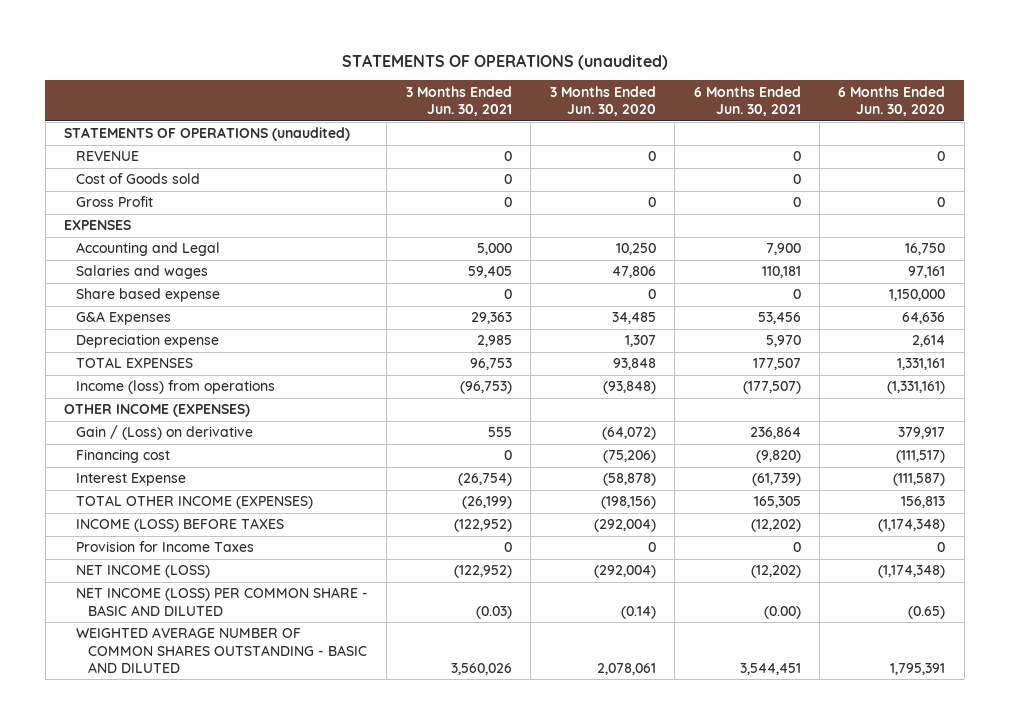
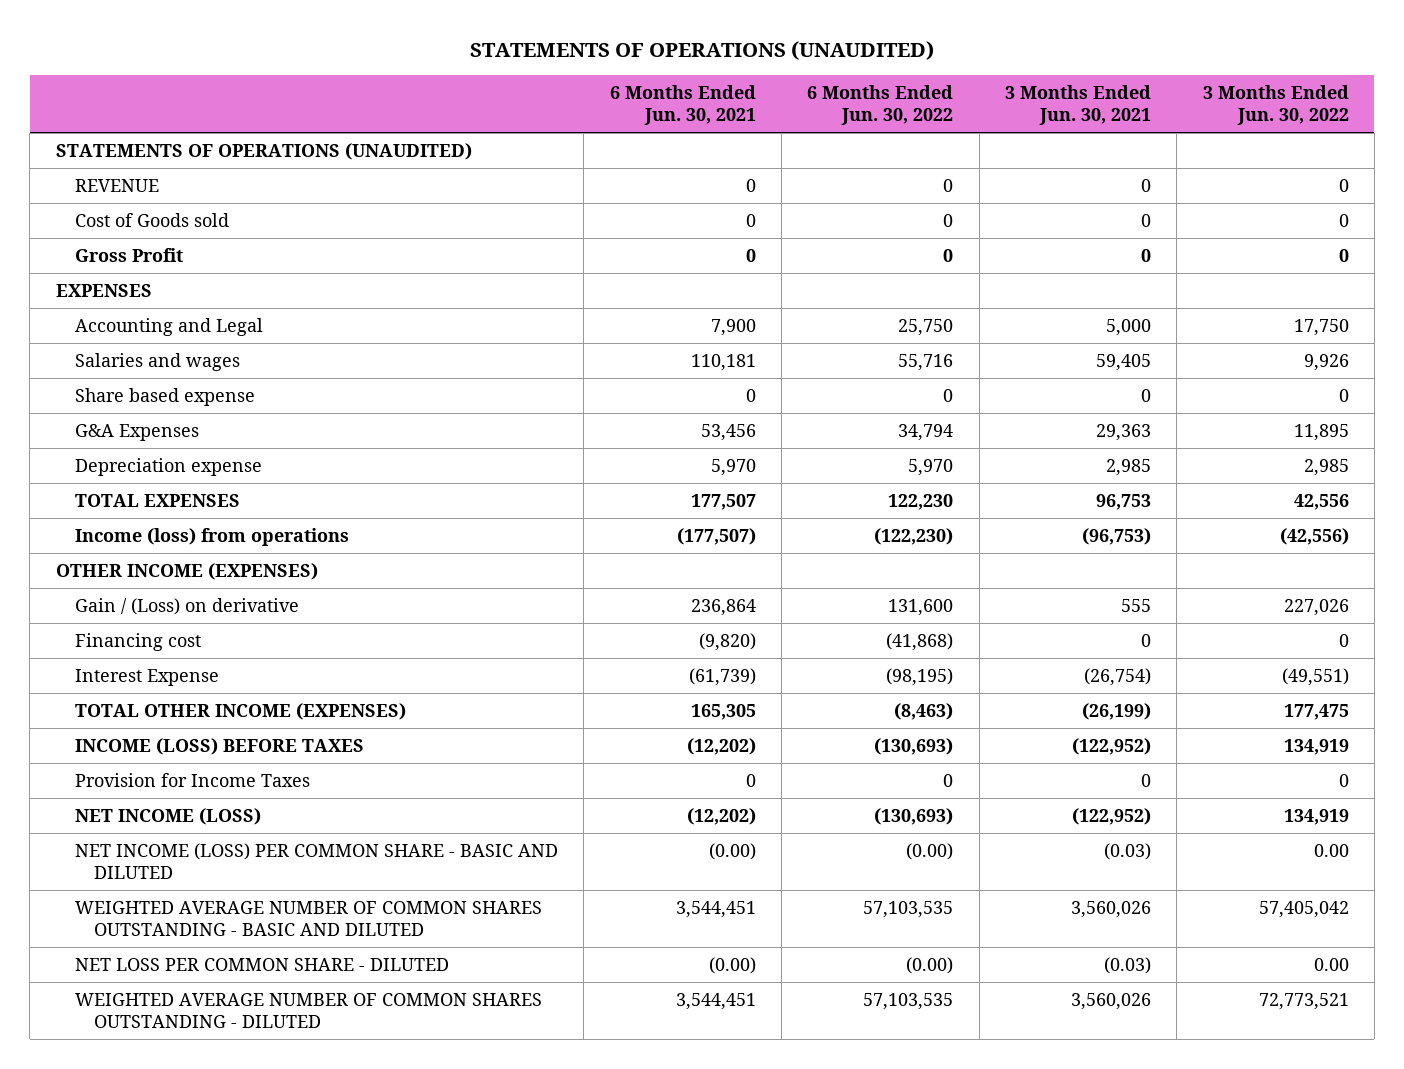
[341,53,668,70] STATEMENTS OF OPERATIONS (unaudited) -> [470,41,935,61] STATEMENTS OF OPERATIONS (UNAUDITED)
[549,85,656,117] 3 Months Ended Jun. 30, 2020 -> none
[838,85,946,117] 6 Months Ended Jun. 30, 2020 -> none
none -> [807,85,954,126] 6 Months Ended Jun. 30, 2022
none -> [1202,85,1349,126] 3 Months Ended Jun. 30, 2022
[64,127,351,142] STATEMENTS OF OPERATIONS (unaudited) -> [55,142,472,160] STATEMENTS OF OPERATIONS (UNAUDITED)
none -> [74,957,449,971] NET LOSS PER COMMON SHARE - DILUTED
none -> [74,992,542,1028] WEIGHTED AVERAGE NUMBER OF COMMON SHARES OUTSTANDING - DILUTED

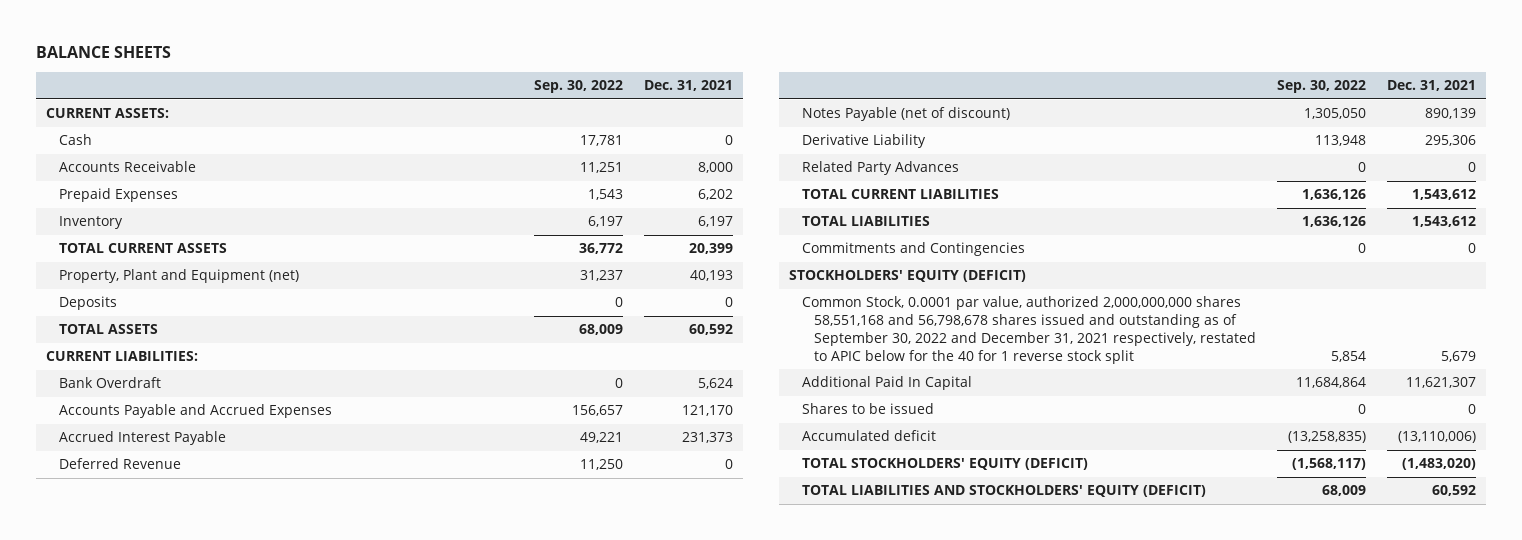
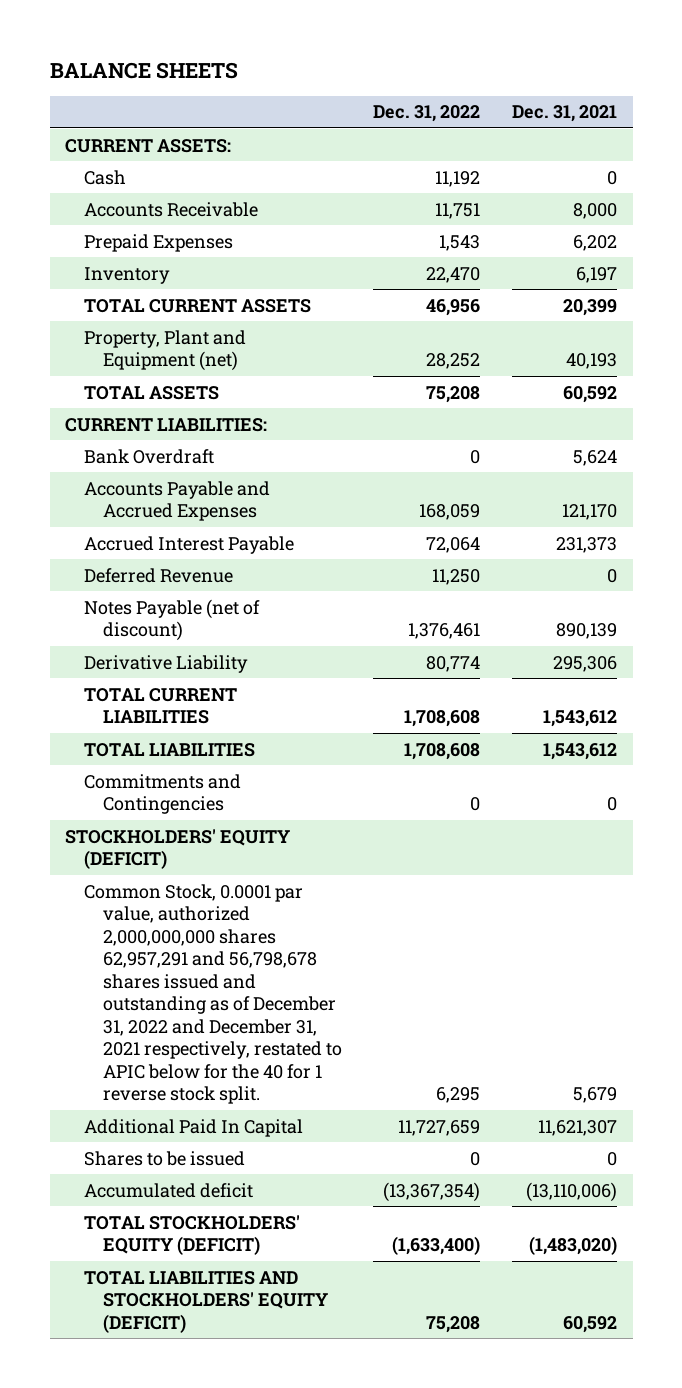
[534,80,624,94] Sep. 30, 2022 -> none
none -> [373,105,481,123] Dec. 31, 2022
[58,296,117,311] Deposits -> none
[801,161,959,176] Related Party Advances -> none
[801,296,1257,364] Common Stock, 0.0001 par value, authorized 2,000,000,000 shares 58,551,168 and 56,798,678 shares issued and outstanding as of September 30, 2022 and December 31, 2021 respectively, restated to APIC below for the 40 for 1 reverse stock split -> [84,883,342,1105] Common Stock, 0.0001 par value, authorized 2,000,000,000 shares 62,957,291 and 56,798,678 shares issued and outstanding as of December 31, 2022 and December 31, 2021 respectively, restated to APIC below for the 40 for 1 reverse stock split.

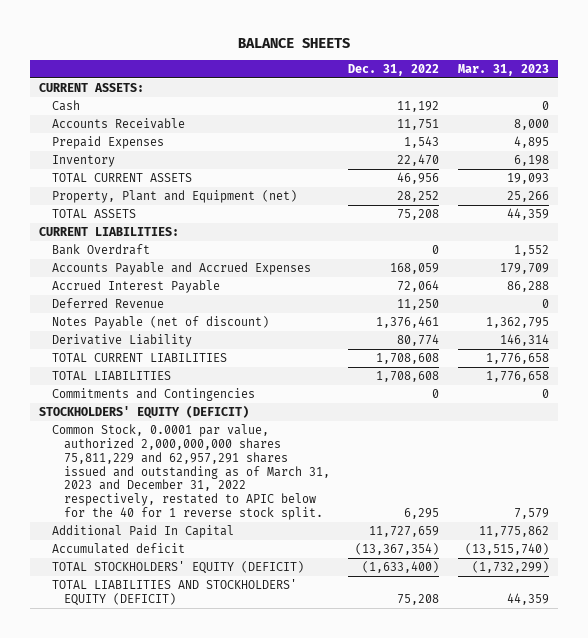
[512,105,618,123] Dec. 31, 2021 -> none
none -> [457,64,549,77] Mar. 31, 2023
[84,883,342,1105] Common Stock, 0.0001 par value, authorized 2,000,000,000 shares 62,957,291 and 56,798,678 shares issued and outstanding as of December 31, 2022 and December 31, 2021 respectively, restated to APIC below for the 40 for 1 reverse stock split. -> [51,423,331,521] Common Stock, 0.0001 par value, authorized 2,000,000,000 shares 75,811,229 and 62,957,291 shares issued and outstanding as of March 31, 2023 and December 31, 2022 respectively, restated to APIC below for the 40 for 1 reverse stock split.
[84,1150,246,1166] Shares to be issued -> none

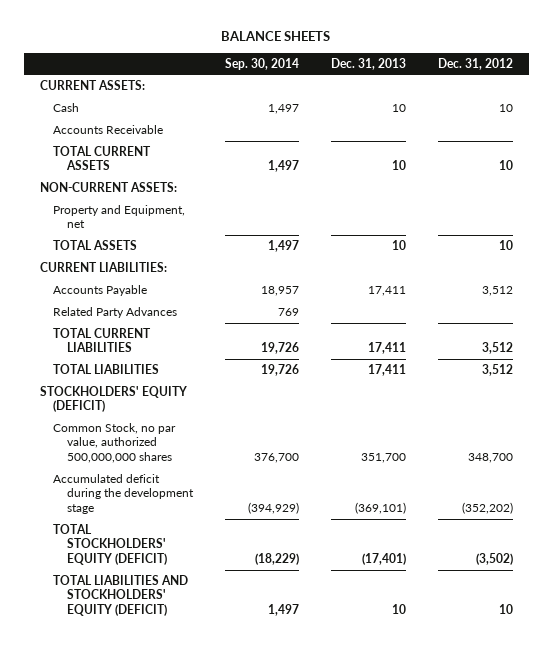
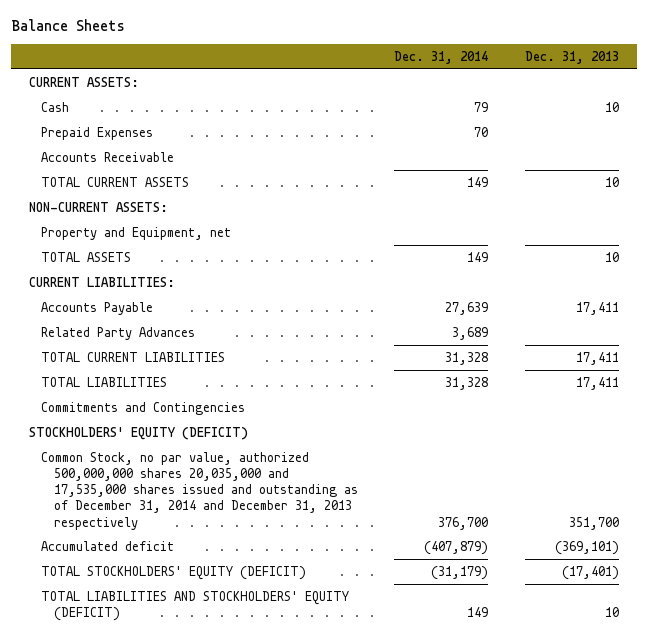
[221,31,331,42] BALANCE SHEETS -> [10,18,125,31] Balance Sheets
[225,57,300,70] Sep. 30, 2014 -> none
[437,57,513,70] Dec. 31, 2012 -> none
none -> [394,50,489,64] Dec. 31, 2014
none -> [41,126,154,140] Prepaid Expenses
none -> [41,401,246,415] Commitments and Contingencies
[53,422,177,463] Common Stock, no par value, authorized 500,000,000 shares -> [41,451,358,530] Common Stock, no par value, authorized 500,000,000 shares 20,035,000 and 17,535,000 shares issued and outstanding as of December 31, 2014 and December 31, 2013 respectively
[53,473,195,514] Accumulated deficit during the development stage -> [41,540,175,551] Accumulated deficit

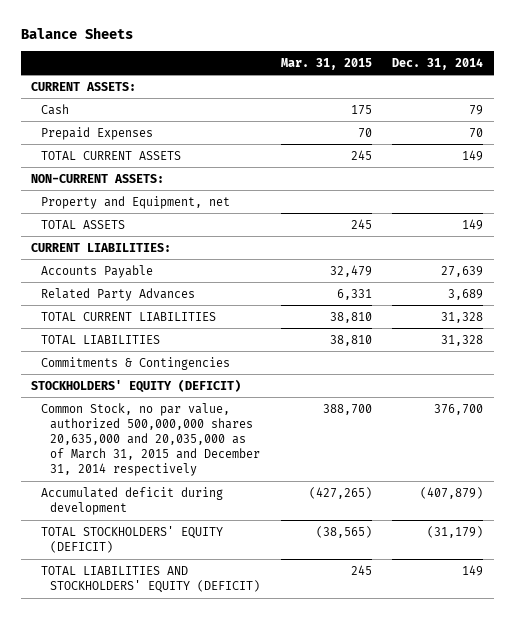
[525,50,620,64] Dec. 31, 2013 -> none
none -> [280,57,372,70] Mar. 31, 2015
[41,151,175,162] Accounts Receivable -> none
[41,401,246,415] Commitments and Contingencies -> [40,356,230,370] Commitments & Contingencies
[41,451,358,530] Common Stock, no par value, authorized 500,000,000 shares 20,035,000 and 17,535,000 shares issued and outstanding as of December 31, 2014 and December 31, 2013 respectively -> [40,402,260,477] Common Stock, no par value, authorized 500,000,000 shares 20,635,000 and 20,035,000 as of March 31, 2015 and December 31, 2014 respectively
[41,540,175,551] Accumulated deficit -> [40,486,223,515] Accumulated deficit during development

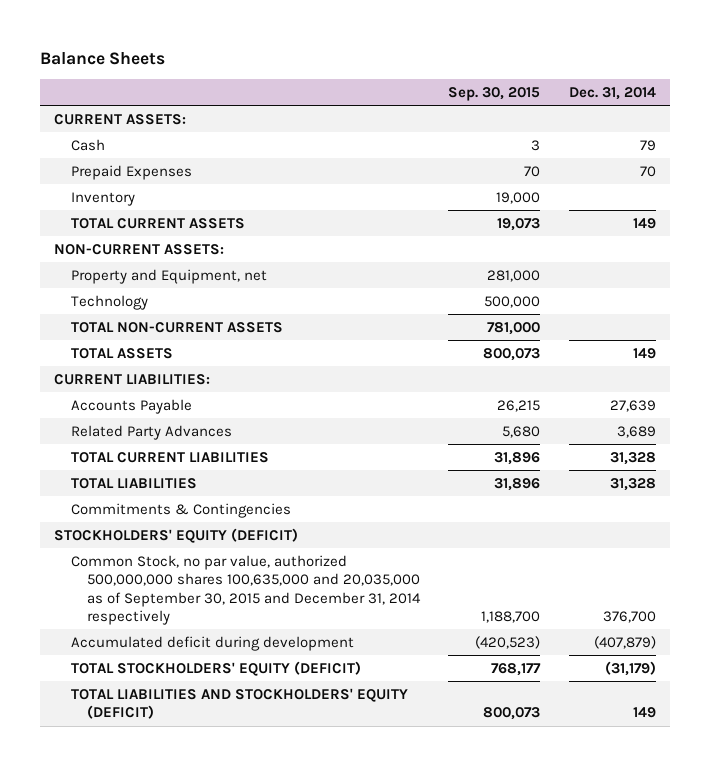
[280,57,372,70] Mar. 31, 2015 -> none
none -> [448,86,541,101] Sep. 30, 2015
none -> [70,192,135,207] Inventory
none -> [70,295,148,311] Technology
none -> [70,322,283,334] TOTAL NON-CURRENT ASSETS
[40,402,260,477] Common Stock, no par value, authorized 500,000,000 shares 20,635,000 and 20,035,000 as of March 31, 2015 and December 31, 2014 respectively -> [70,555,421,625] Common Stock, no par value, authorized 500,000,000 shares 100,635,000 and 20,035,000 as of September 30, 2015 and December 31, 2014 respectively

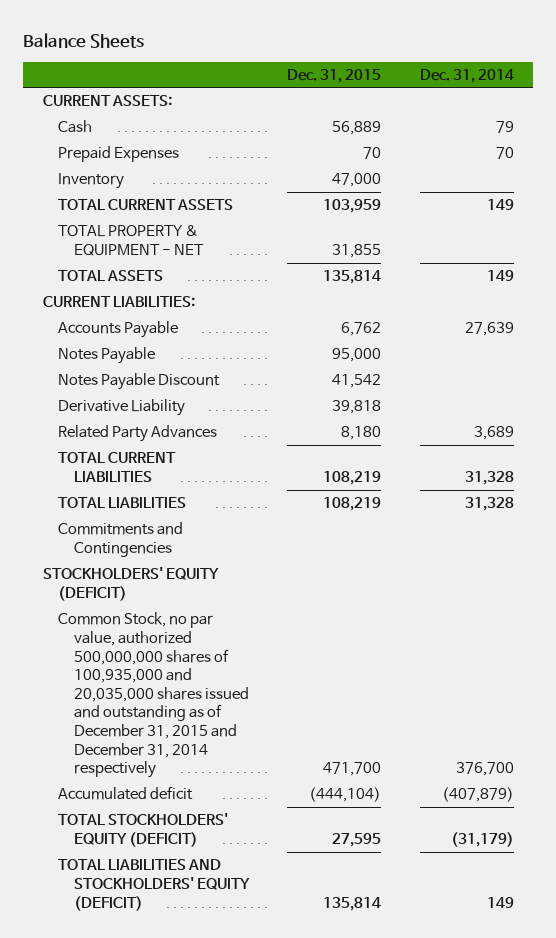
[448,86,541,101] Sep. 30, 2015 -> none
none -> [287,68,382,83] Dec. 31, 2015
[54,244,225,256] NON-CURRENT ASSETS: -> none
[70,295,148,311] Technology -> none
[70,322,283,334] TOTAL NON-CURRENT ASSETS -> none
[70,269,267,285] Property and Equipment, net -> [58,225,204,256] TOTAL PROPERTY & EQUIPMENT - NET
none -> [58,347,156,365] Notes Payable
none -> [58,373,221,391] Notes Payable Discount
none -> [58,399,186,417] Derivative Liability
[70,503,291,519] Commitments & Contingencies -> [58,522,184,557] Commitments and Contingencies
[70,555,421,625] Common Stock, no par value, authorized 500,000,000 shares 100,635,000 and 20,035,000 as of September 30, 2015 and December 31, 2014 respectively -> [58,612,249,779] Common Stock, no par value, authorized 500,000,000 shares of 100,935,000 and 20,035,000 shares issued and outstanding as of December 31, 2015 and December 31, 2014 respectively
[70,636,354,652] Accumulated deficit during development -> [58,786,194,801] Accumulated deficit

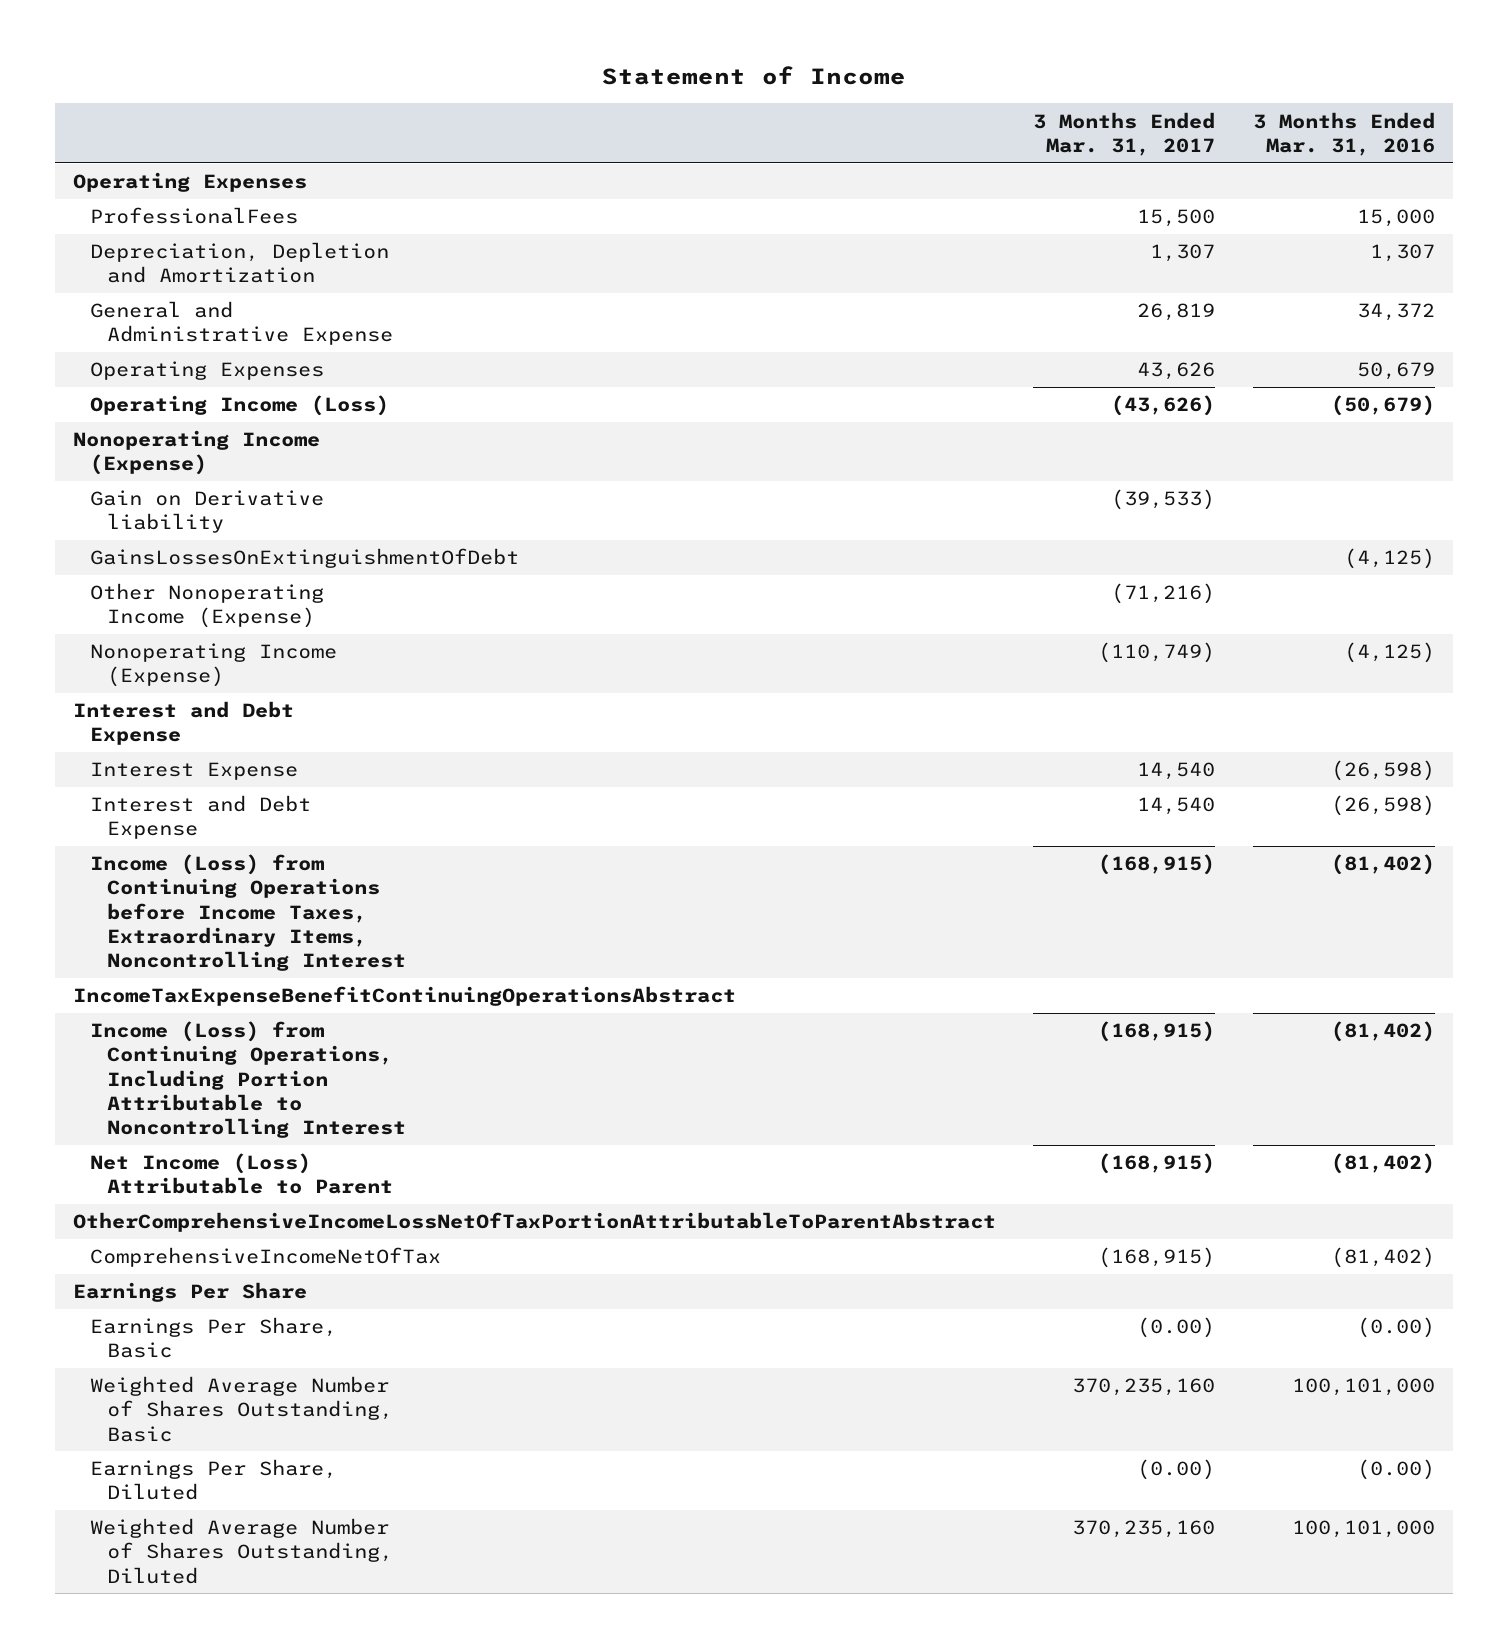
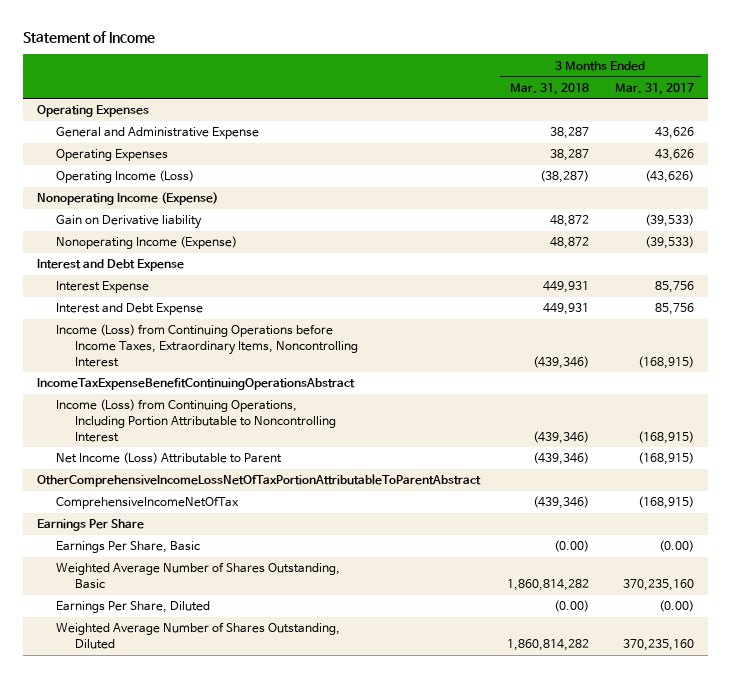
[1252,111,1435,156] 3 Months Ended Mar. 31, 2016 -> none
none -> [509,82,589,95] Mar. 31, 2018
[90,207,299,225] ProfessionalFees -> none
[90,242,390,284] Depreciation, Depletion and Amortization -> none
[1137,303,1216,322] 26,819 -> [655,127,695,140] 43,626
[90,548,520,569] GainsLossesOnExtinguishmentOfDebt -> none
[90,583,325,629] Other Nonoperating Income (Expense) -> none
[1098,642,1216,664] (110,749) -> [645,236,695,250] (39,533)
[1137,762,1216,781] 14,540 -> [655,281,695,294] 85,756
[1137,797,1216,816] 14,540 -> [655,303,695,316] 85,756

